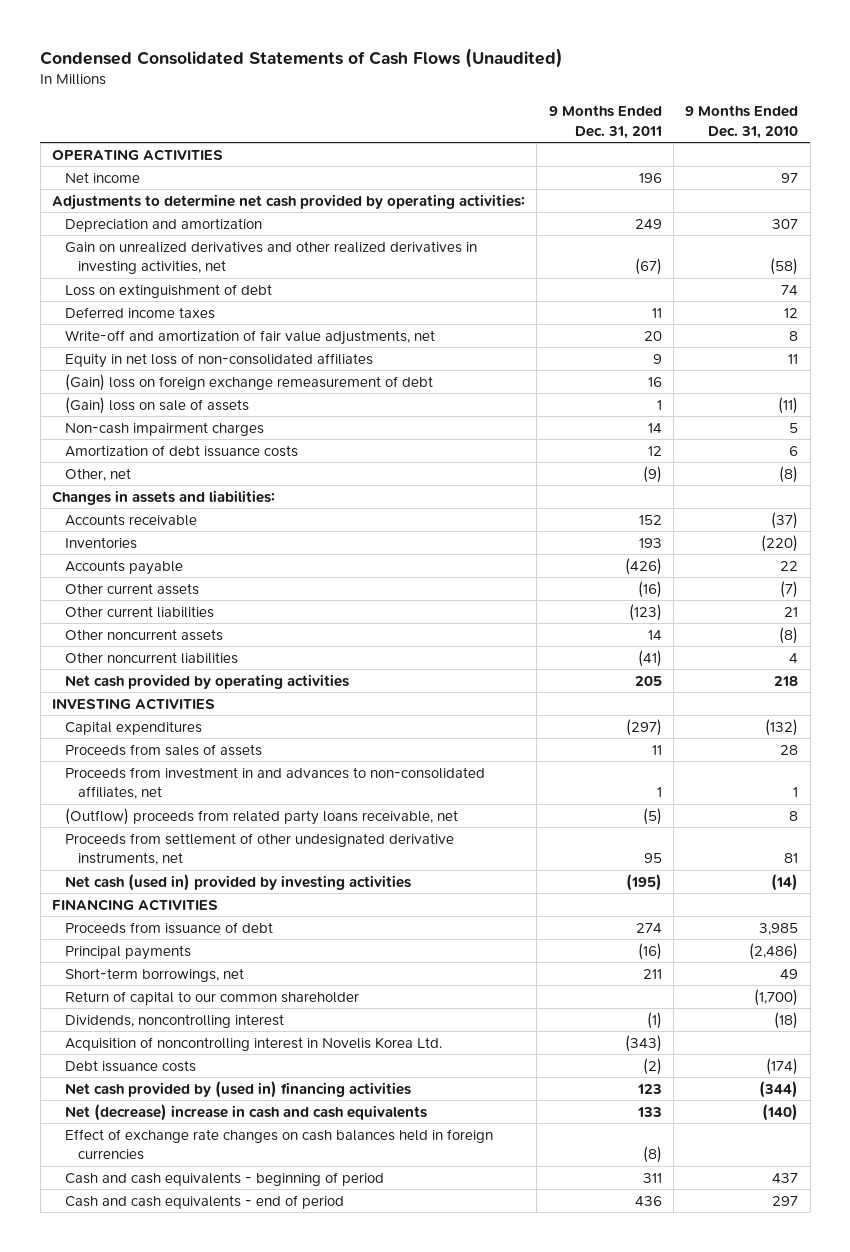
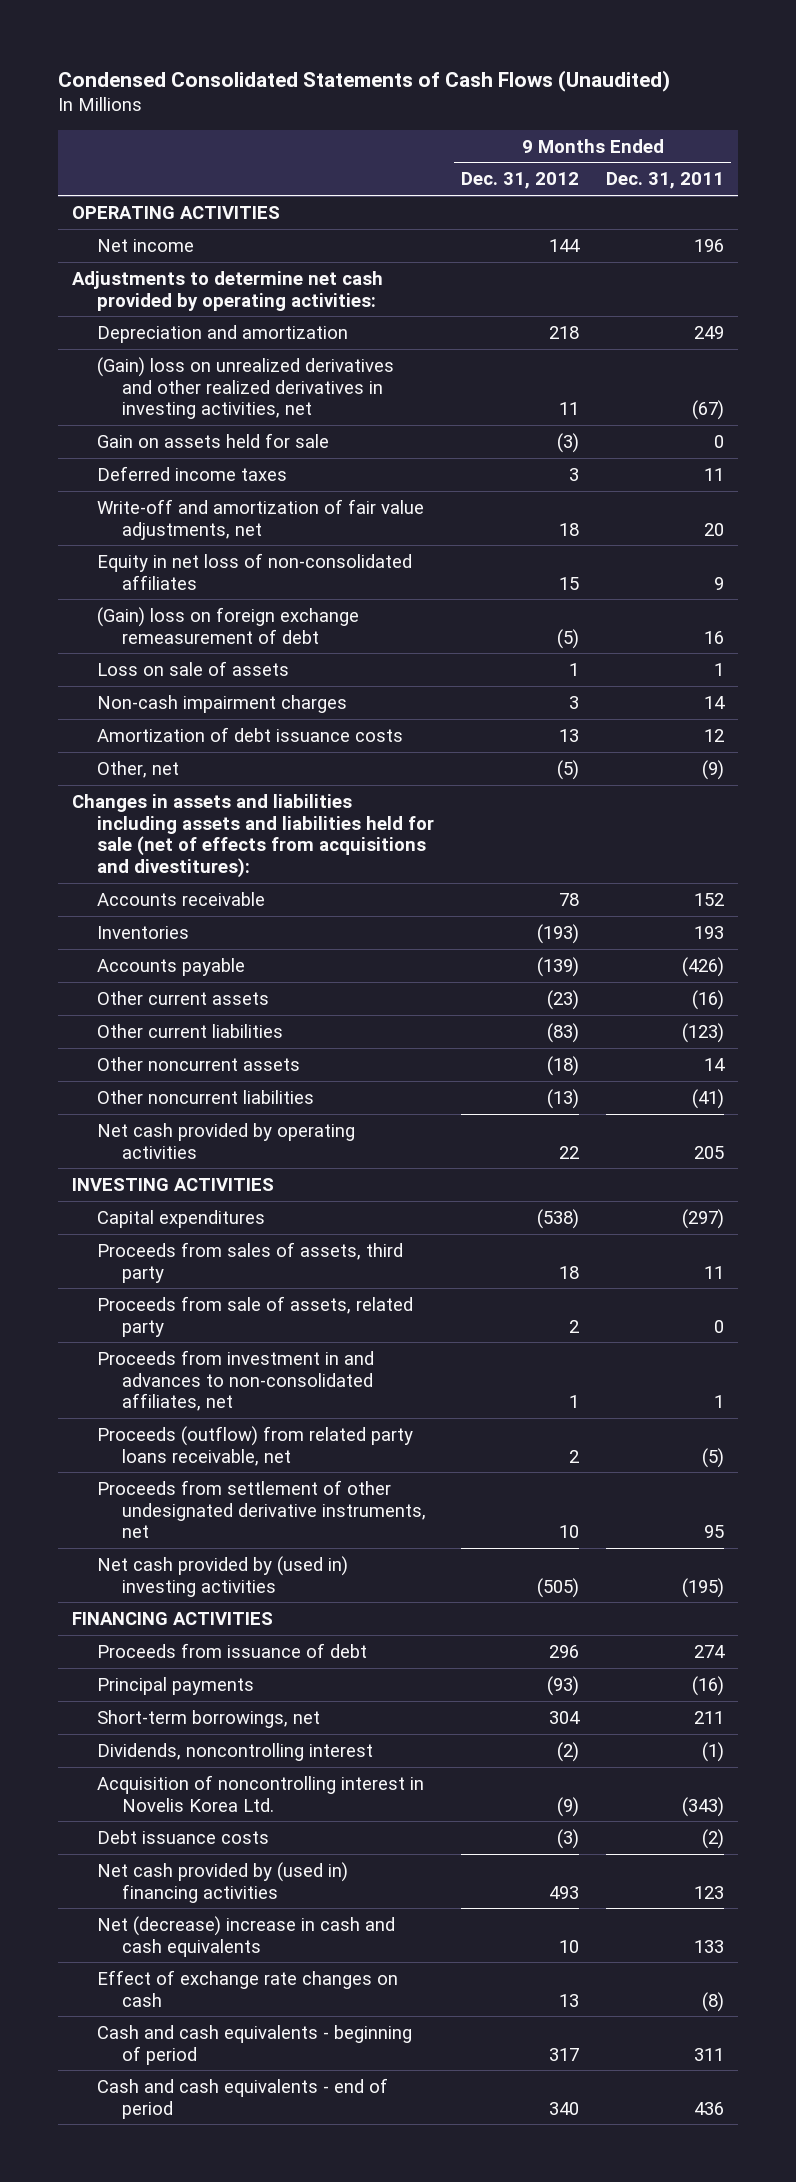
[685,105,799,139] 9 Months Ended Dec. 31, 2010 -> none
none -> [460,172,579,190] Dec. 31, 2012
[64,283,272,298] Loss on extinguishment of debt -> none
[64,240,477,275] Gain on unrealized derivatives and other realized derivatives in investing activities, net -> [96,356,394,420] (Gain) loss on unrealized derivatives and other realized derivatives in investing activities, net
none -> [96,432,329,448] Gain on assets held for sale
[64,396,249,414] (Gain) loss on sale of assets -> [96,660,289,676] Loss on sale of assets
[51,489,275,505] Changes in assets and liabilities: -> [71,793,434,878] Changes in assets and liabilities including assets and liabilities held for sale (net of effects from acquisitions and divestitures):
[64,743,262,756] Proceeds from sales of assets -> [96,1241,403,1283] Proceeds from sales of assets, third party
none -> [96,1295,413,1337] Proceeds from sale of assets, related party
[64,807,458,825] (Outflow) proceeds from related party loans receivable, net -> [96,1425,413,1466] Proceeds (outflow) from related party loans receivable, net
[64,873,411,891] Net cash (used in) provided by investing activities -> [96,1555,348,1597] Net cash provided by (used in) investing activities
[64,990,359,1005] Return of capital to our common shareholder -> none
[64,1128,493,1161] Effect of exchange rate changes on cash balances held in foreign currencies -> [96,1969,398,2007] Effect of exchange rate changes on cash

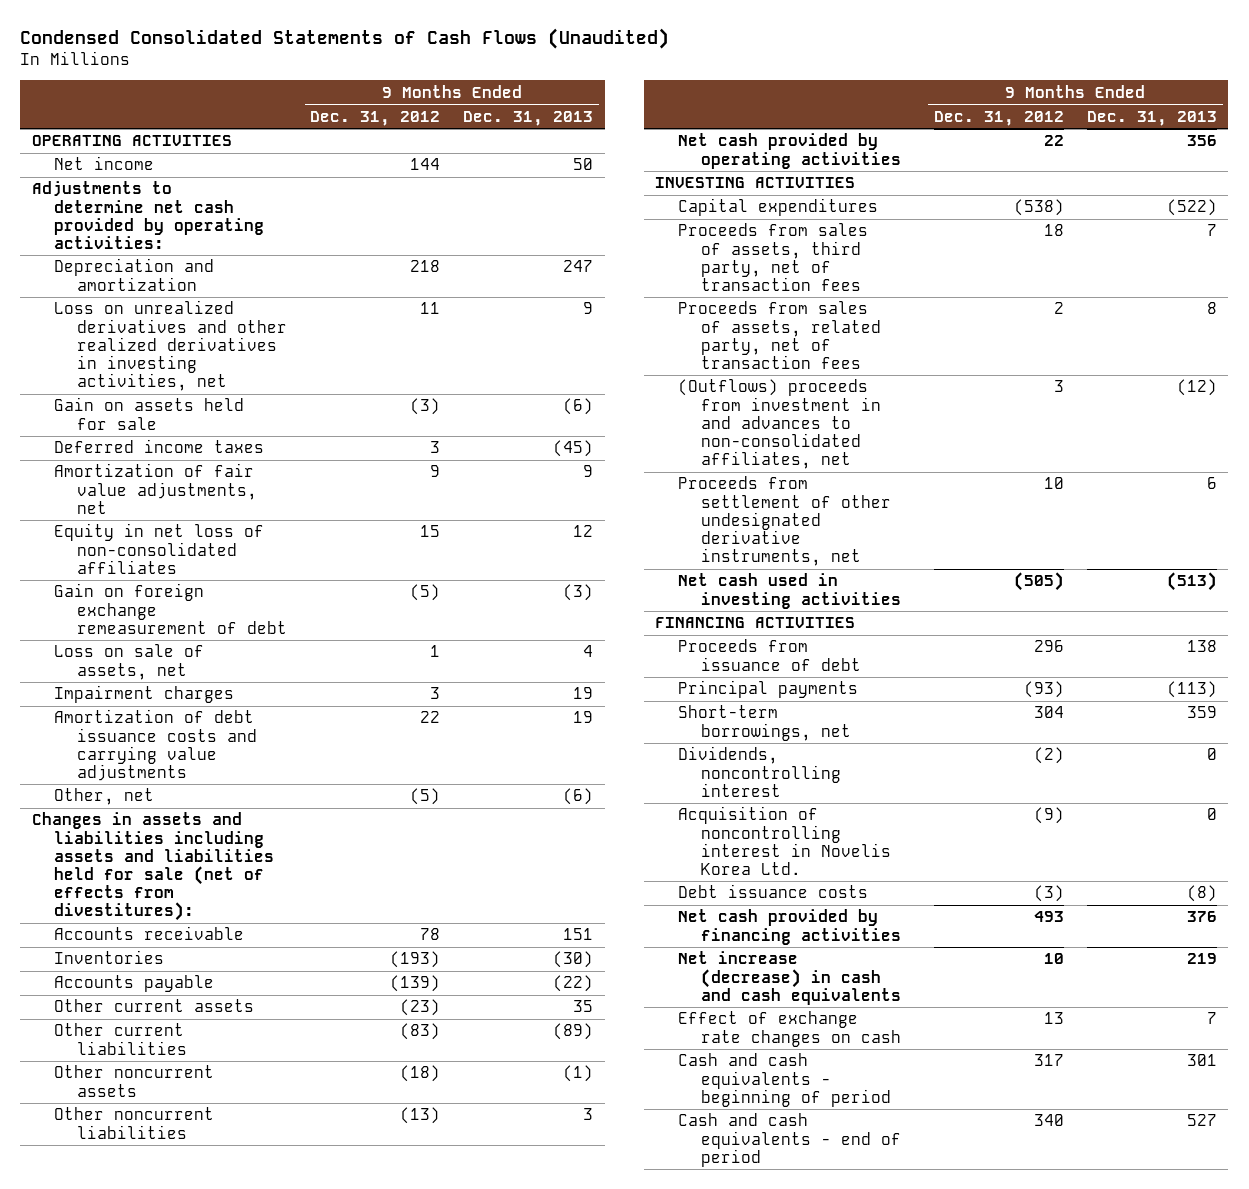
[606,172,725,190] Dec. 31, 2011 -> none
none -> [463,110,594,126] Dec. 31, 2013
[96,356,394,420] (Gain) loss on unrealized derivatives and other realized derivatives in investing activities, net -> [54,300,288,392] Loss on unrealized derivatives and other realized derivatives in investing activities, net
[96,498,424,540] Write-off and amortization of fair value adjustments, net -> [54,463,258,514] Amortization of fair value adjustments, net
[558,522,579,536] 18 -> [430,465,441,478] 9
[96,606,359,644] (Gain) loss on foreign exchange remeasurement of debt -> [54,583,288,634] Gain on foreign exchange remeasurement of debt
[96,660,289,676] Loss on sale of assets -> [54,644,205,680] Loss on sale of assets, net
[96,694,347,713] Non-cash impairment charges -> [54,685,235,704] Impairment charges
[96,726,403,742] Amortization of debt issuance costs -> [54,709,258,781] Amortization of debt issuance costs and carrying value adjustments
[558,728,579,742] 13 -> [420,711,441,724] 22
[71,793,434,878] Changes in assets and liabilities including assets and liabilities held for sale (net of effects from acquisitions and divestitures): -> [31,812,275,922] Changes in assets and liabilities including assets and liabilities held for sale (net of effects from divestitures):
[96,1425,413,1466] Proceeds (outflow) from related party loans receivable, net -> none
[96,1241,403,1283] Proceeds from sales of assets, third party -> [677,223,868,291] Proceeds from sales of assets, third party, net of transaction fees
[96,1295,413,1337] Proceeds from sale of assets, related party -> [677,301,881,369] Proceeds from sales of assets, related party, net of transaction fees
[96,1349,374,1412] Proceeds from investment in and advances to non-consolidated affiliates, net -> [677,379,881,470] (Outflows) proceeds from investment in and advances to non-consolidated affiliates, net
[568,1395,579,1409] 1 -> [1053,380,1064,393] 3
[96,1555,348,1597] Net cash provided by (used in) investing activities -> [677,573,901,609] Net cash used in investing activities
[96,1861,348,1903] Net cash provided by (used in) financing activities -> [677,909,901,945] Net cash provided by financing activities
[96,1915,395,1957] Net (decrease) increase in cash and cash equivalents -> [677,951,901,1005] Net increase (decrease) in cash and cash equivalents

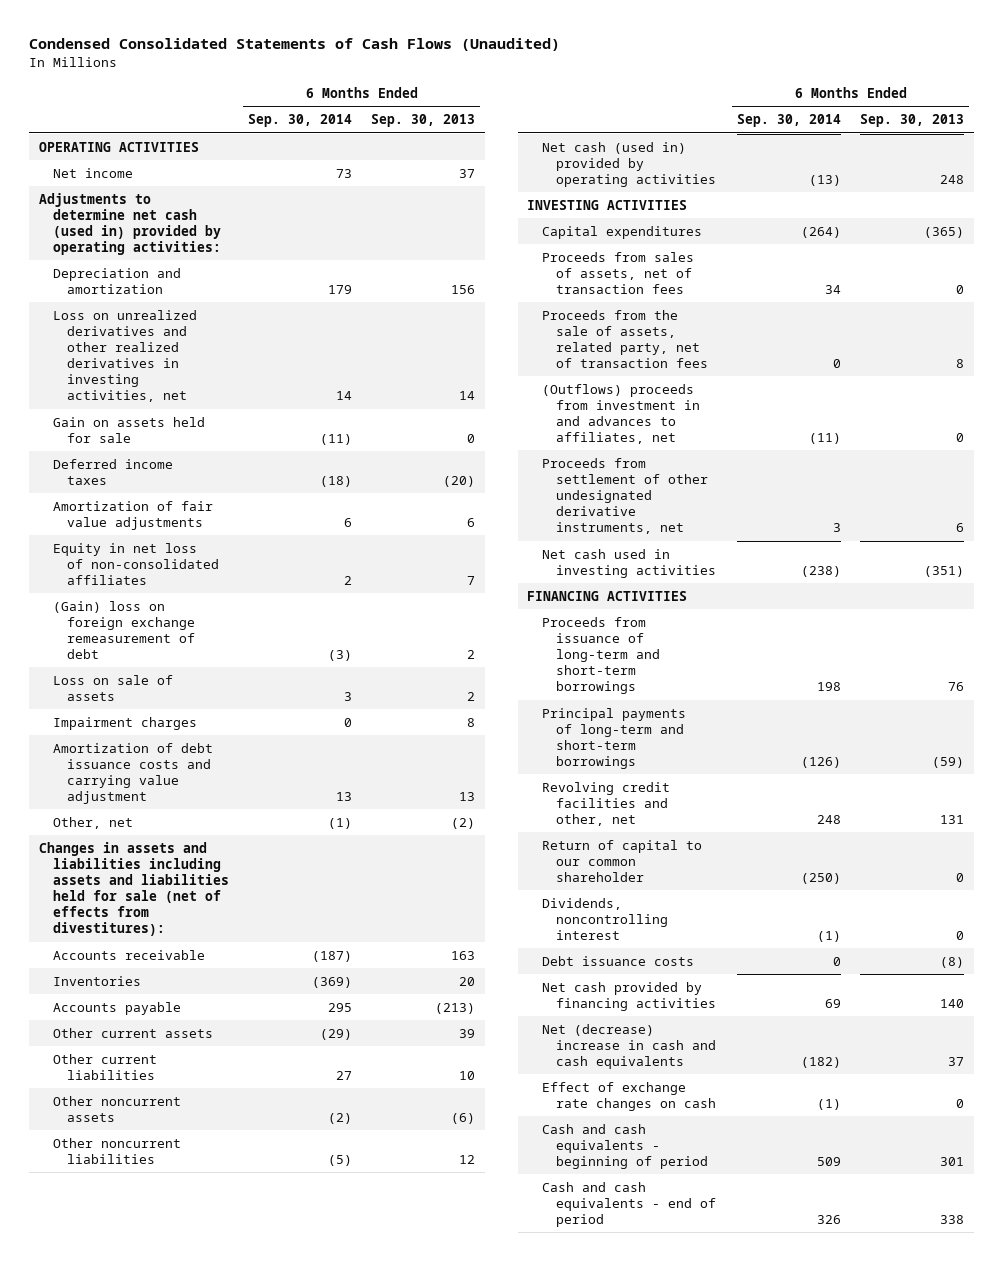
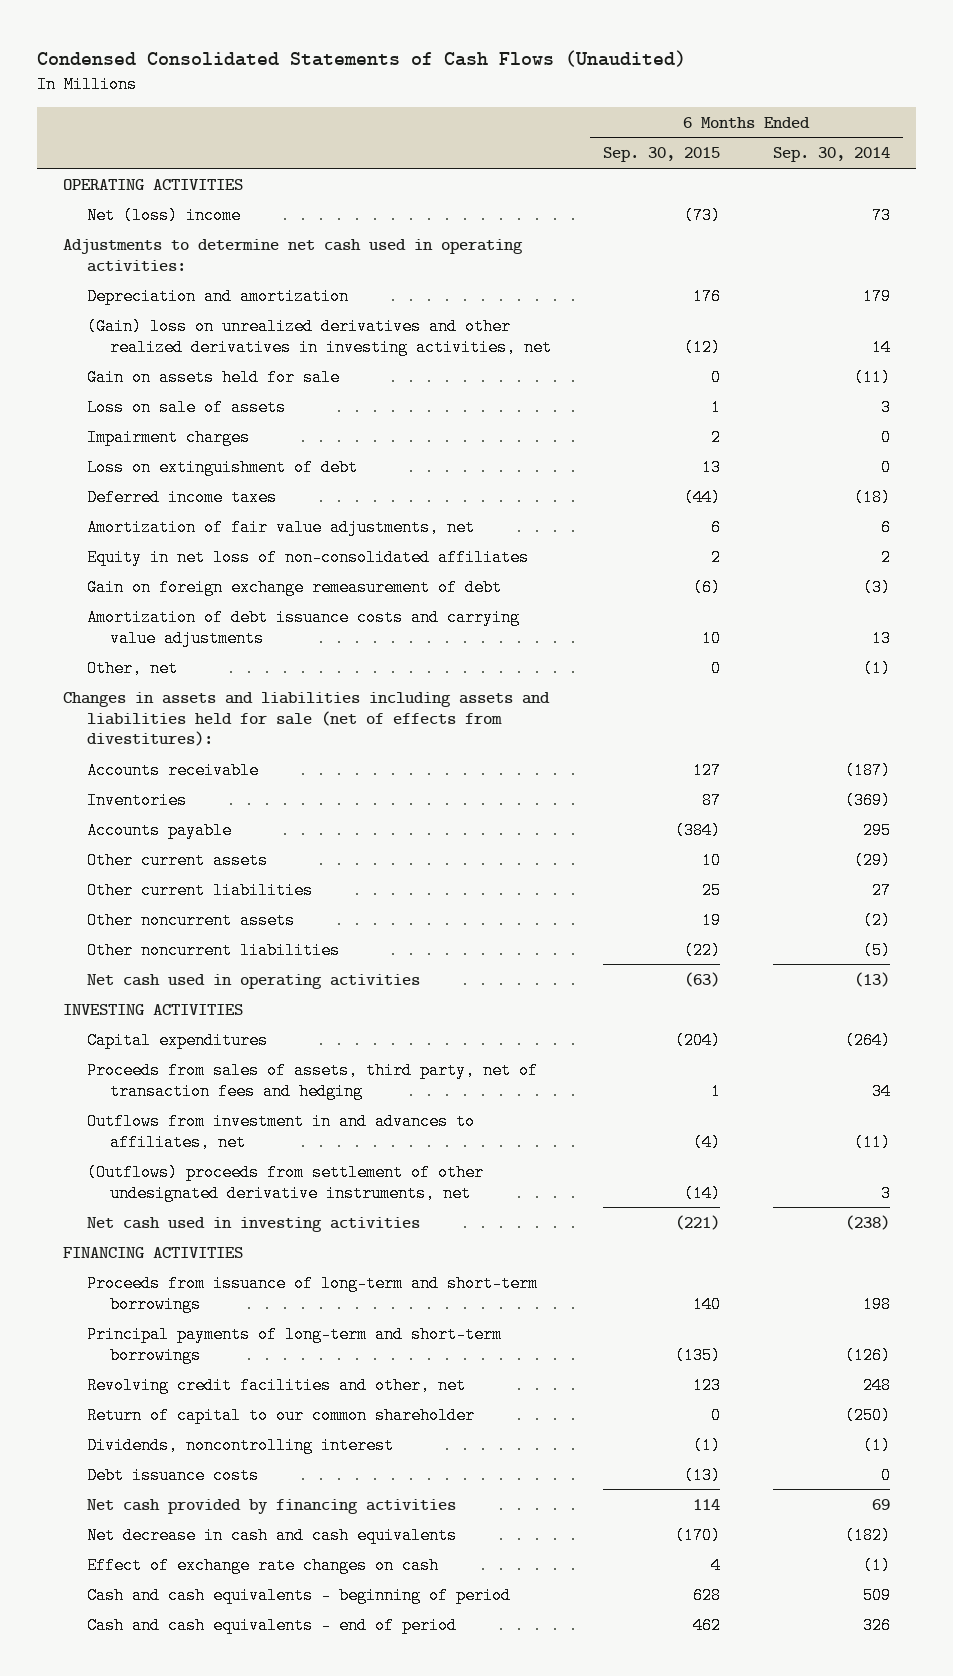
[371,114,476,128] Sep. 30, 2013 -> none
none -> [603,147,721,163] Sep. 30, 2015
[52,167,133,178] Net income -> [86,206,241,224] Net (loss) income
[38,192,221,256] Adjustments to determine net cash (used in) provided by operating activities: -> [63,238,524,272] Adjustments to determine net cash used in operating activities:
[52,309,197,403] Loss on unrealized derivatives and other realized derivatives in investing activities, net -> [86,317,553,356] (Gain) loss on unrealized derivatives and other realized derivatives in investing activities, net
[52,500,213,530] Amortization of fair value adjustments -> none
[52,600,196,660] (Gain) loss on foreign exchange remeasurement of debt -> none
none -> [86,458,358,476] Loss on extinguishment of debt
[52,458,173,485] Deferred income taxes -> [86,488,277,506] Deferred income taxes
none -> [86,518,475,536] Amortization of fair value adjustments, net
[52,542,220,586] Equity in net loss of non-consolidated affiliates -> [86,548,529,566] Equity in net loss of non-consolidated affiliates
none -> [86,578,502,596] Gain on foreign exchange remeasurement of debt
[52,742,213,805] Amortization of debt issuance costs and carrying value adjustment -> [86,608,520,647] Amortization of debt issuance costs and carrying value adjustments
[541,141,716,188] Net cash (used in) provided by operating activities -> [86,973,420,989] Net cash used in operating activities
[541,309,708,369] Proceeds from the sale of assets, related party, net of transaction fees -> none
[541,251,694,295] Proceeds from sales of assets, net of transaction fees -> [86,1061,538,1100] Proceeds from sales of assets, third party, net of transaction fees and hedging
[541,383,700,445] (Outflows) proceeds from investment in and advances to affiliates, net -> [86,1112,475,1151] Outflows from investment in and advances to affiliates, net
[541,457,708,535] Proceeds from settlement of other undesignated derivative instruments, net -> [86,1163,484,1202] (Outflows) proceeds from settlement of other undesignated derivative instruments, net
[541,1023,716,1070] Net (decrease) increase in cash and cash equivalents -> [86,1526,457,1544] Net decrease in cash and cash equivalents

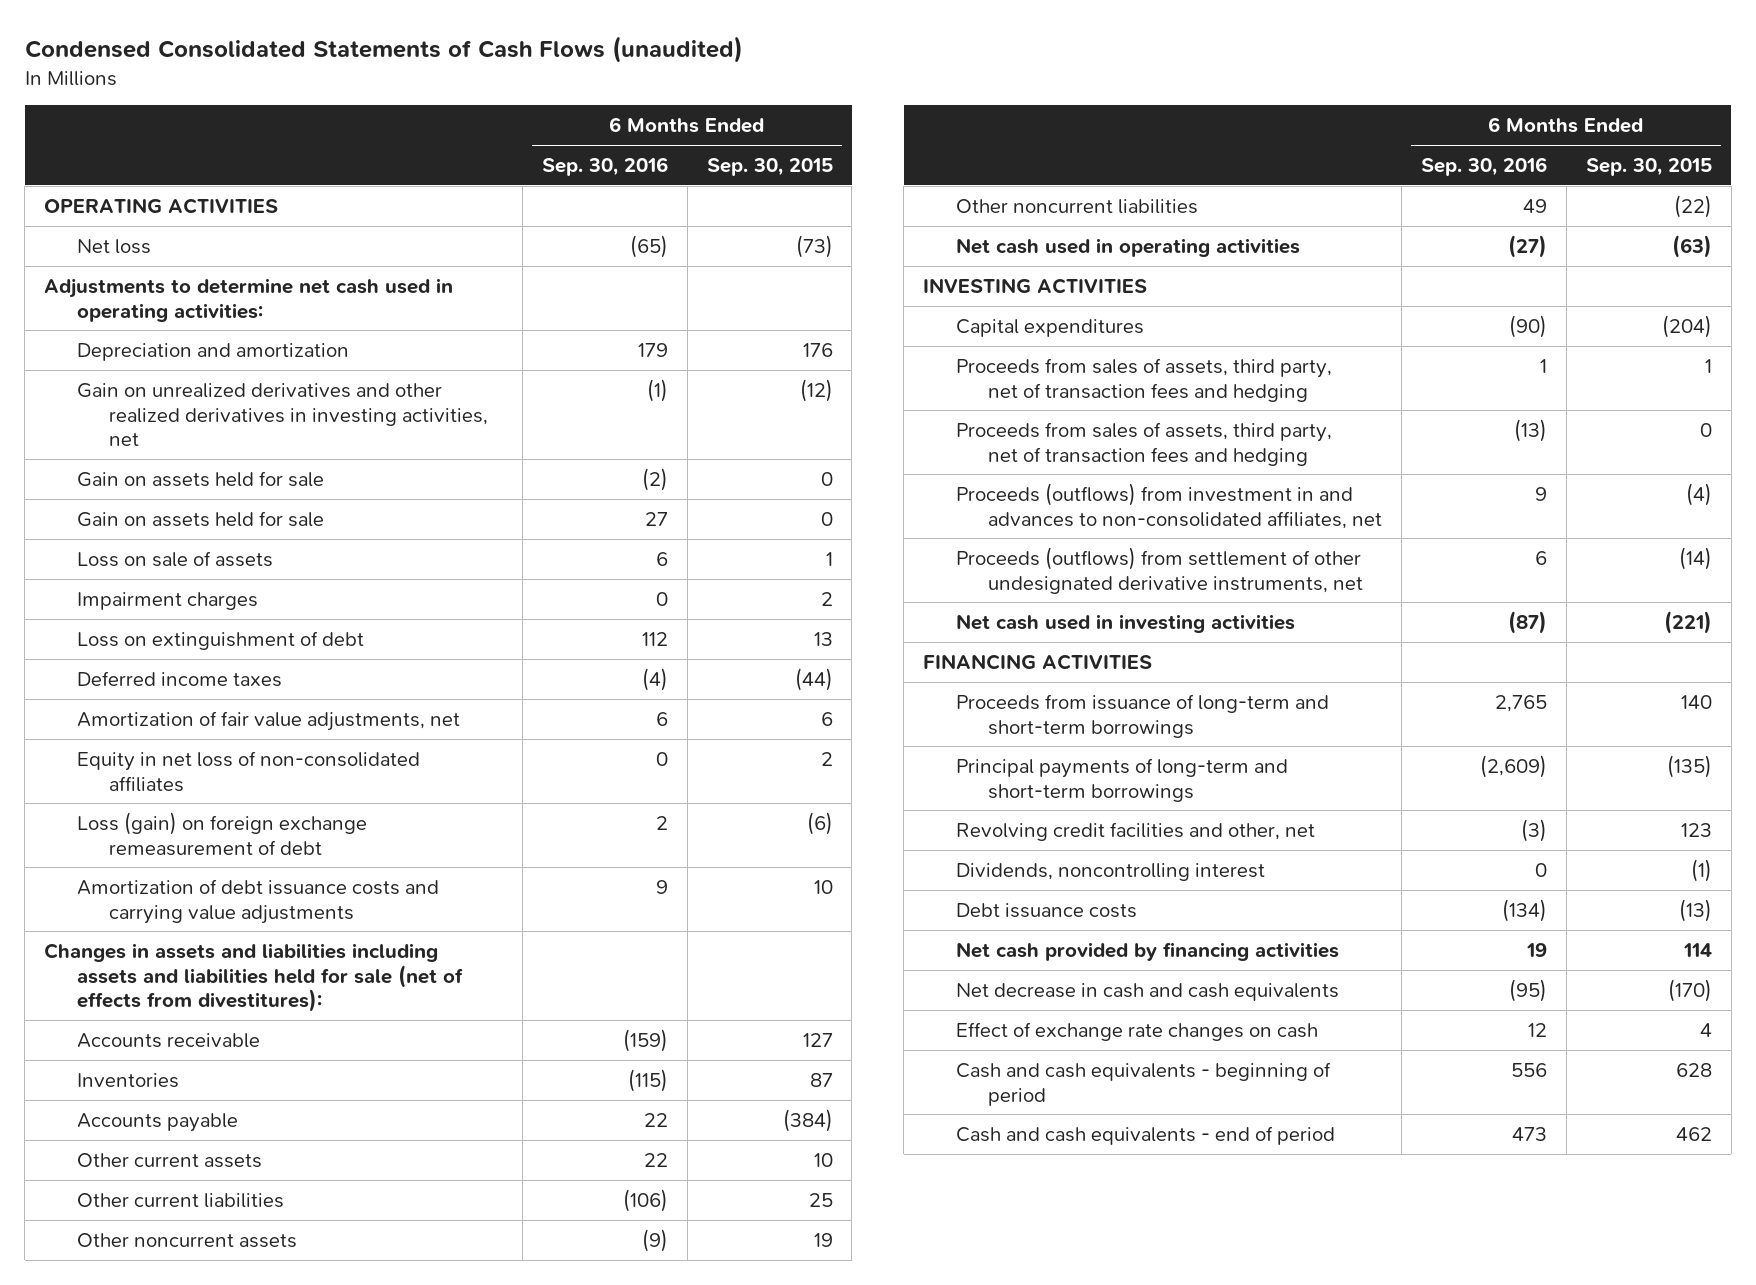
[37,50,687,68] Condensed Consolidated Statements of Cash Flows (Unaudited) -> [24,35,743,63] Condensed Consolidated Statements of Cash Flows (unaudited)
[772,147,890,163] Sep. 30, 2014 -> none
none -> [541,156,668,176] Sep. 30, 2016
[86,206,241,224] Net (loss) income -> [76,238,151,254] Net loss
[86,317,553,356] (Gain) loss on unrealized derivatives and other realized derivatives in investing activities, net -> [76,382,489,447] Gain on unrealized derivatives and other realized derivatives in investing activities, net
none -> [76,510,324,527] Gain on assets held for sale
[86,578,502,596] Gain on foreign exchange remeasurement of debt -> [76,811,367,856] Loss (gain) on foreign exchange remeasurement of debt
[86,659,178,677] Other, net -> none
none -> [955,421,1332,466] Proceeds from sales of assets, third party, net of transaction fees and hedging
[86,1112,475,1151] Outflows from investment in and advances to affiliates, net -> [955,482,1383,529] Proceeds (outflows) from investment in and advances to non-consolidated affiliates, net
[86,1163,484,1202] (Outflows) proceeds from settlement of other undesignated derivative instruments, net -> [955,546,1364,594] Proceeds (outflows) from settlement of other undesignated derivative instruments, net
[86,1406,475,1424] Return of capital to our common shareholder -> none

